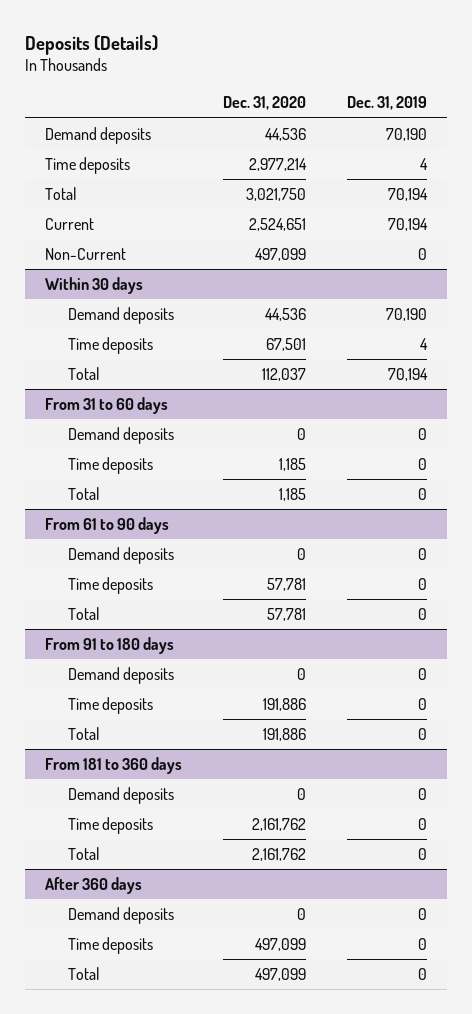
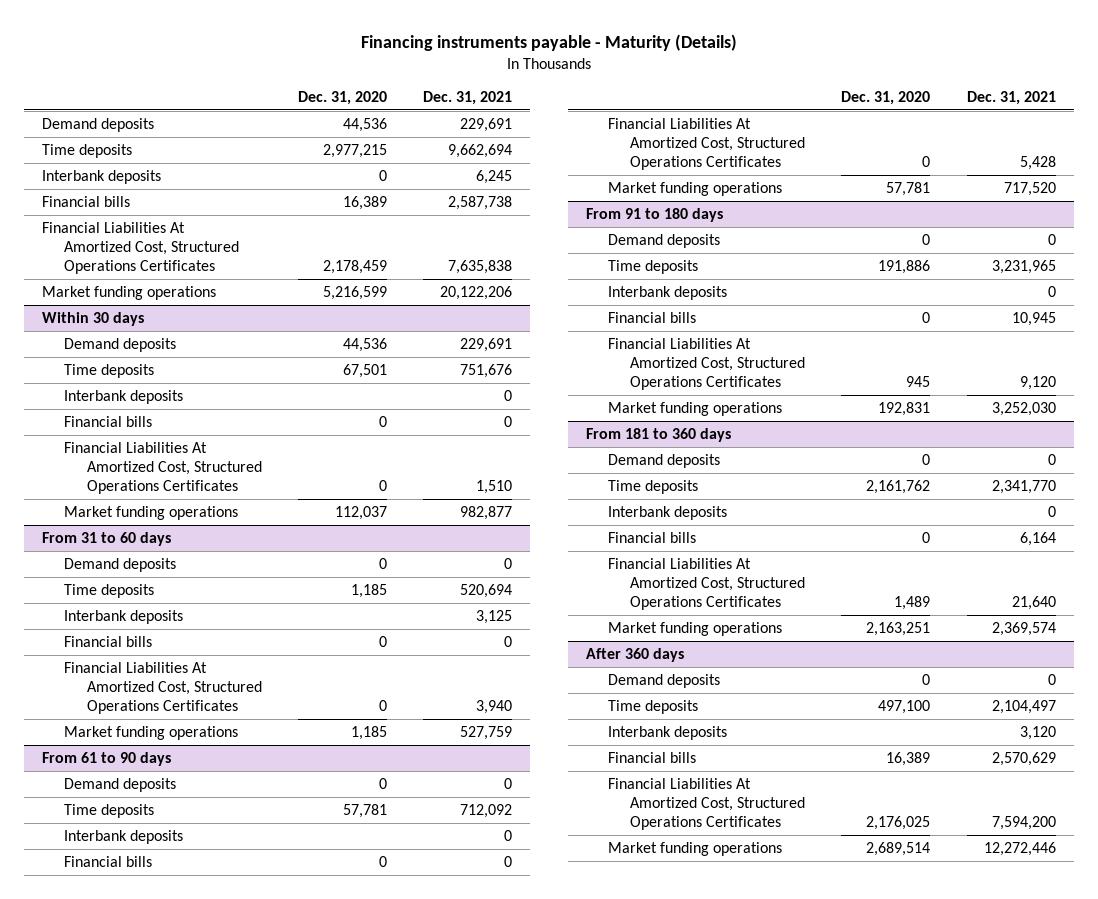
[24,34,158,55] Deposits (Details) -> [360,33,737,51] Financing instruments payable - Maturity (Details)
[347,96,428,111] Dec. 31, 2019 -> none
none -> [422,90,512,105] Dec. 31, 2021
[45,187,78,201] Total -> none
[45,218,95,231] Current -> none
[45,248,127,261] Non-Current -> none
[249,158,308,172] 2,977,214 -> [322,144,387,159] 2,977,215
none -> [42,170,162,185] Interbank deposits
none -> [42,196,131,208] Financial bills
none -> [42,222,240,275] Financial Liabilities At Amortized Cost, Structured Operations Certificates
none -> [42,286,217,301] Market funding operations
none -> [64,390,184,405] Interbank deposits
none -> [64,416,153,428] Financial bills
none -> [64,442,262,495] Financial Liabilities At Amortized Cost, Structured Operations Certificates
[67,367,100,381] Total -> [64,506,239,521] Market funding operations
none -> [64,610,184,625] Interbank deposits
none -> [64,636,153,648] Financial bills
none -> [64,662,262,715] Financial Liabilities At Amortized Cost, Structured Operations Certificates
[67,487,100,501] Total -> [64,726,239,741] Market funding operations
none -> [64,830,184,845] Interbank deposits
none -> [64,856,153,868] Financial bills
none -> [608,118,806,171] Financial Liabilities At Amortized Cost, Structured Operations Certificates
[67,607,100,621] Total -> [608,182,783,197] Market funding operations
[67,727,100,741] Total -> none
none -> [608,286,728,301] Interbank deposits
none -> [608,312,697,324] Financial bills
none -> [608,338,806,391] Financial Liabilities At Amortized Cost, Structured Operations Certificates
none -> [608,402,783,417] Market funding operations
[67,847,100,861] Total -> none
none -> [608,506,728,521] Interbank deposits
none -> [608,532,697,544] Financial bills
none -> [608,558,806,611] Financial Liabilities At Amortized Cost, Structured Operations Certificates
none -> [608,622,783,637] Market funding operations
[67,967,100,981] Total -> none
[255,938,307,952] 497,099 -> [878,700,931,715] 497,100
none -> [608,726,728,741] Interbank deposits
none -> [608,752,697,764] Financial bills
none -> [608,778,806,831] Financial Liabilities At Amortized Cost, Structured Operations Certificates
none -> [608,842,783,857] Market funding operations

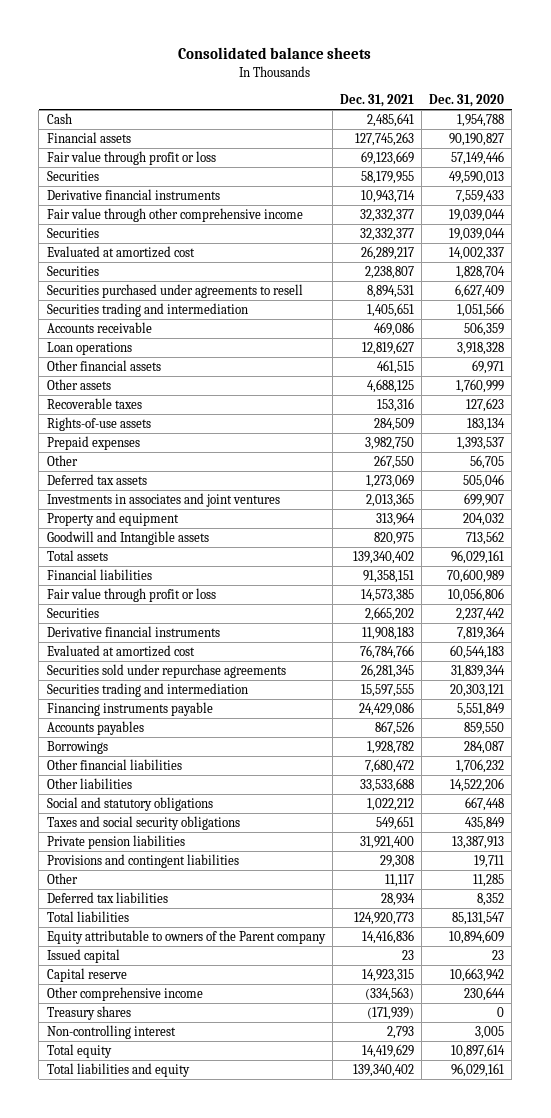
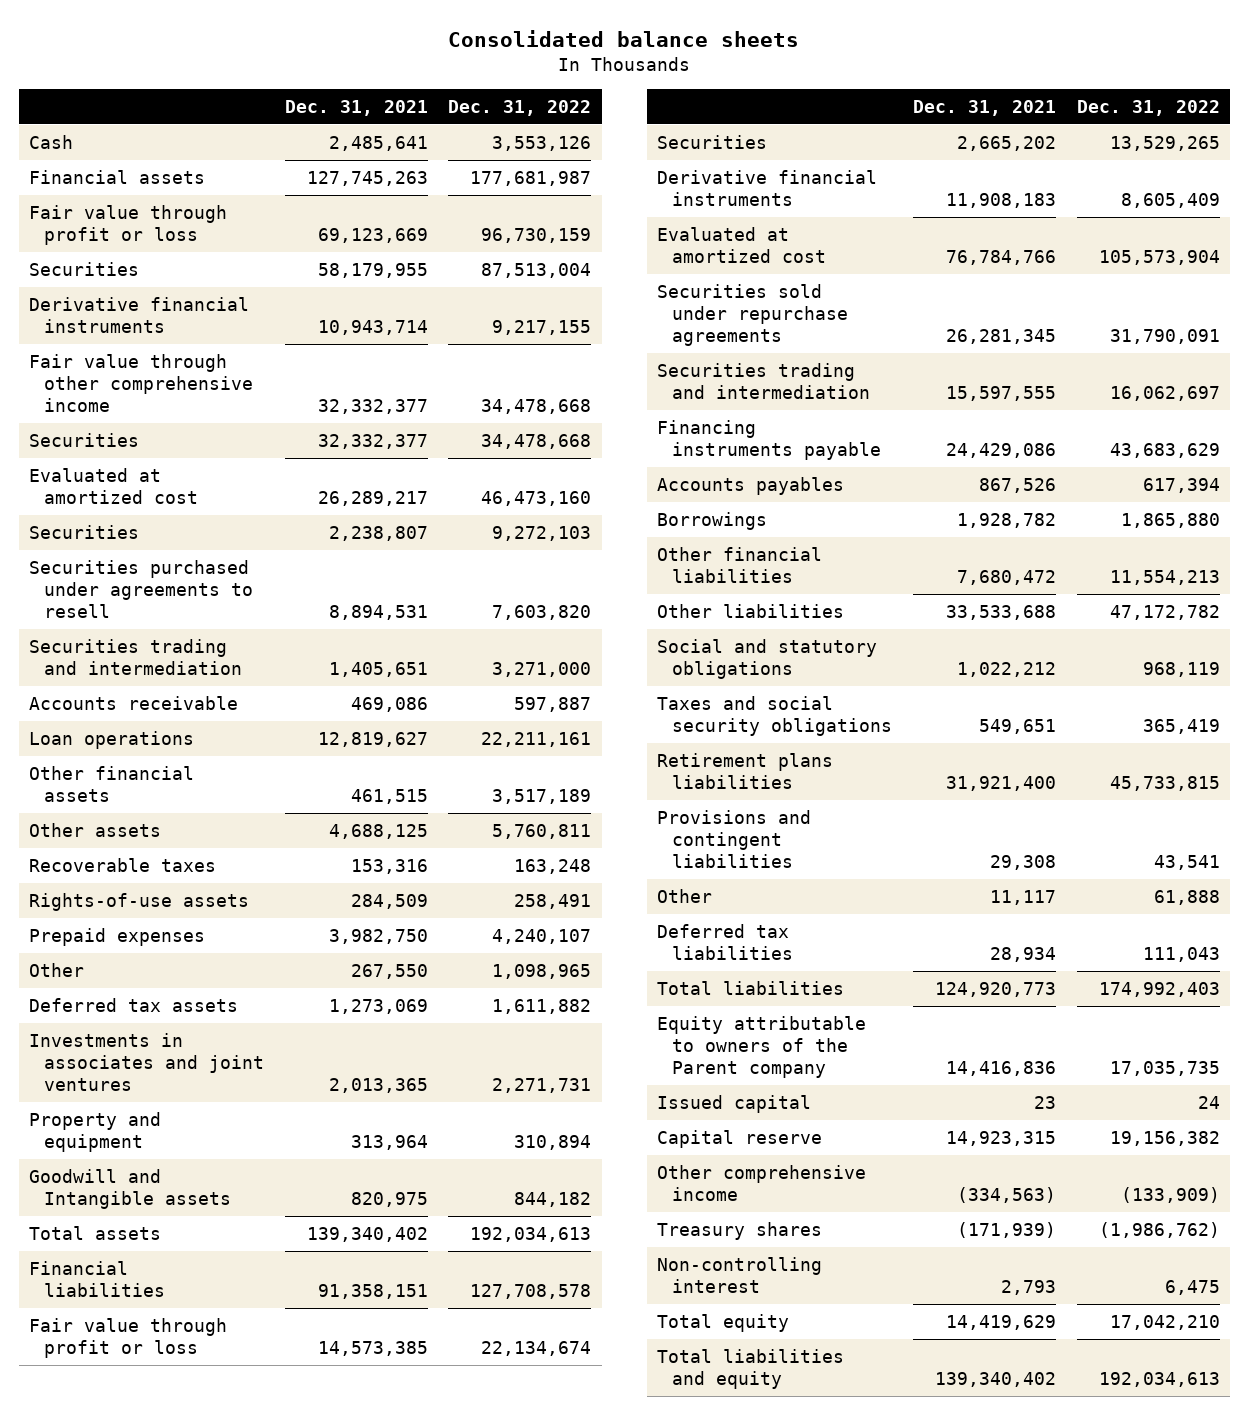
[429,94,505,108] Dec. 31, 2020 -> none
none -> [448,100,592,117] Dec. 31, 2022
[46,834,185,849] Private pension liabilities -> [657,752,834,790] Retirement plans liabilities

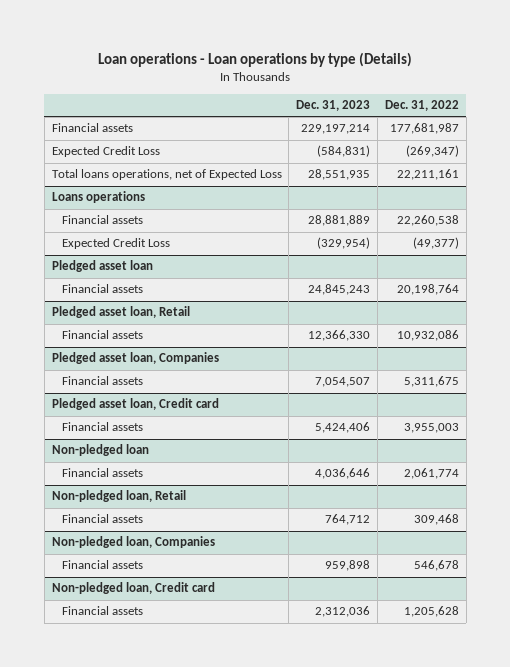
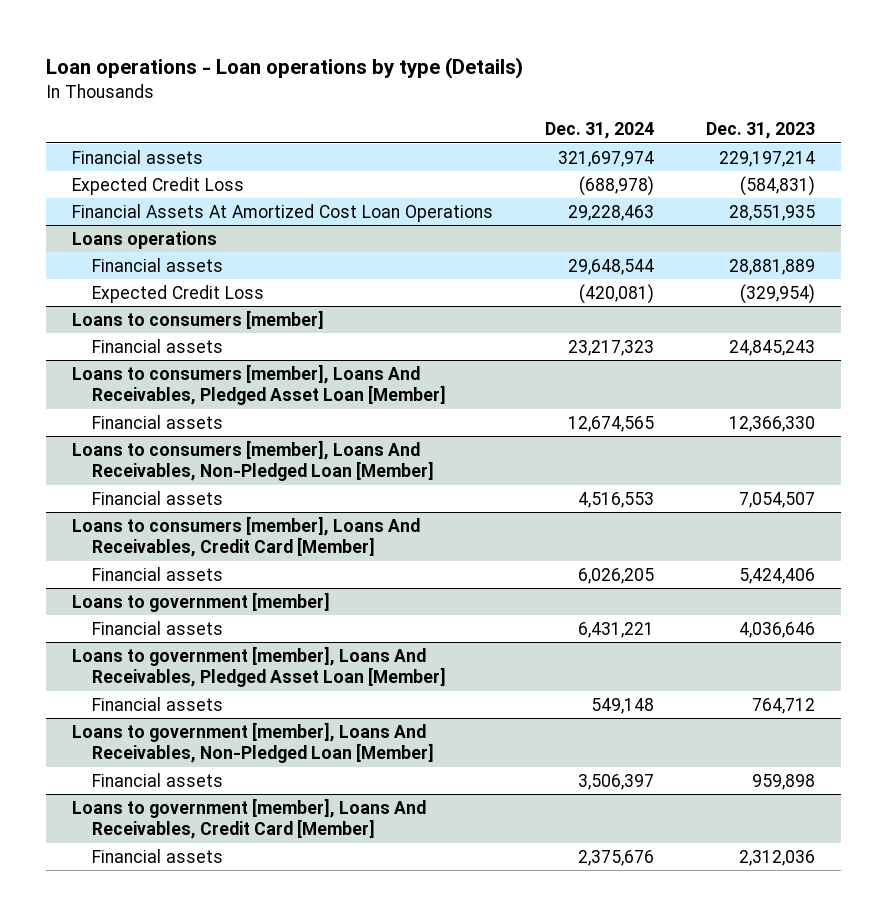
[384,100,459,112] Dec. 31, 2022 -> none
none -> [545,122,655,140] Dec. 31, 2024
[51,169,282,181] Total loans operations, net of Expected Loss -> [72,204,494,223] Financial Assets At Amortized Cost Loan Operations
[51,260,153,273] Pledged asset loan -> [72,310,325,330] Loans to consumers [member]
[51,306,190,319] Pledged asset loan, Retail -> none
none -> [72,364,447,406] Loans to consumers [member], Loans And Receivables, Pledged Asset Loan [Member]
[51,352,219,365] Pledged asset loan, Companies -> none
none -> [72,440,435,482] Loans to consumers [member], Loans And Receivables, Non-Pledged Loan [Member]
[51,398,219,411] Pledged asset loan, Credit card -> none
none -> [72,516,421,558] Loans to consumers [member], Loans And Receivables, Credit Card [Member]
[51,444,149,457] Non-pledged loan -> [72,592,331,613] Loans to government [member]
[51,490,186,503] Non-pledged loan, Retail -> none
none -> [72,646,447,688] Loans to government [member], Loans And Receivables, Pledged Asset Loan [Member]
[51,536,215,549] Non-pledged loan, Companies -> none
none -> [72,722,435,764] Loans to government [member], Loans And Receivables, Non-Pledged Loan [Member]
[51,582,215,595] Non-pledged loan, Credit card -> none
none -> [72,798,427,840] Loans to government [member], Loans And Receivables, Credit Card [Member]

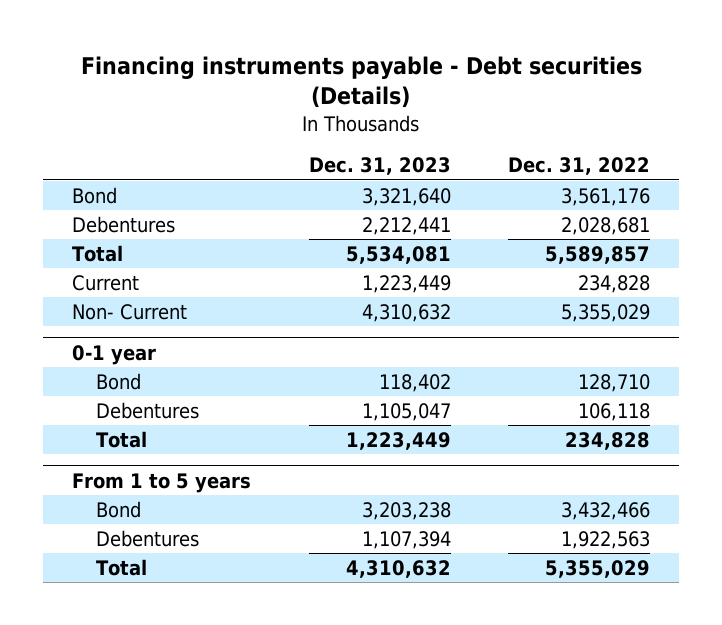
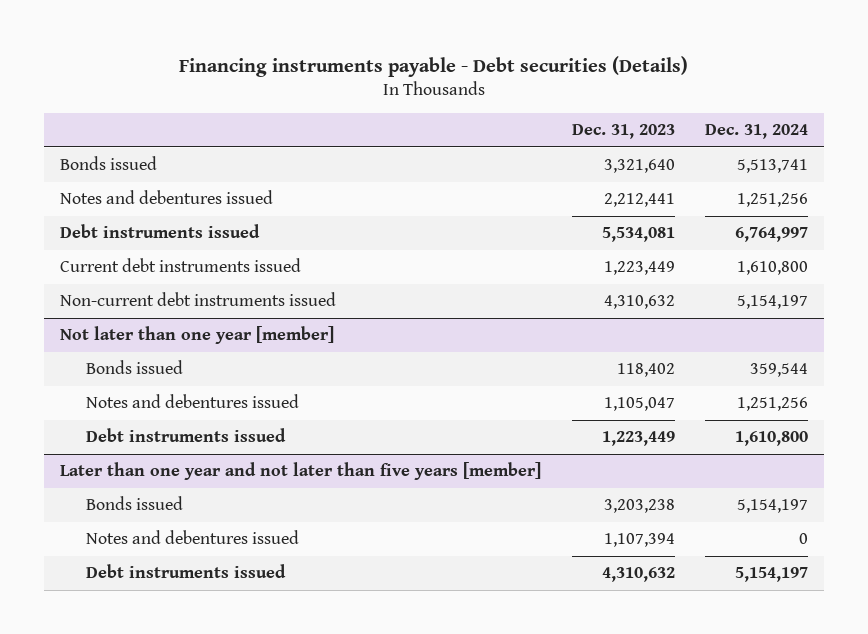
[508,157,651,176] Dec. 31, 2022 -> none
none -> [705,124,809,140] Dec. 31, 2024
[71,186,117,204] Bond -> [59,156,157,171] Bonds issued
[71,215,175,233] Debentures -> [59,190,273,205] Notes and debentures issued
[71,244,123,262] Total -> [59,224,260,239] Debt instruments issued
[71,274,139,291] Current -> [59,258,301,273] Current debt instruments issued
[71,303,187,320] Non- Current -> [59,292,336,307] Non-current debt instruments issued
[71,344,156,365] 0-1 year -> [59,326,334,345] Not later than one year [member]
[96,372,142,390] Bond -> [86,360,184,375] Bonds issued
[96,401,200,419] Debentures -> [86,394,300,409] Notes and debentures issued
[96,430,148,448] Total -> [86,428,287,443] Debt instruments issued
[71,472,251,493] From 1 to 5 years -> [59,462,541,481] Later than one year and not later than five years [member]
[96,500,142,518] Bond -> [86,496,184,511] Bonds issued
[96,529,200,547] Debentures -> [86,530,300,545] Notes and debentures issued
[96,558,148,576] Total -> [86,564,287,579] Debt instruments issued

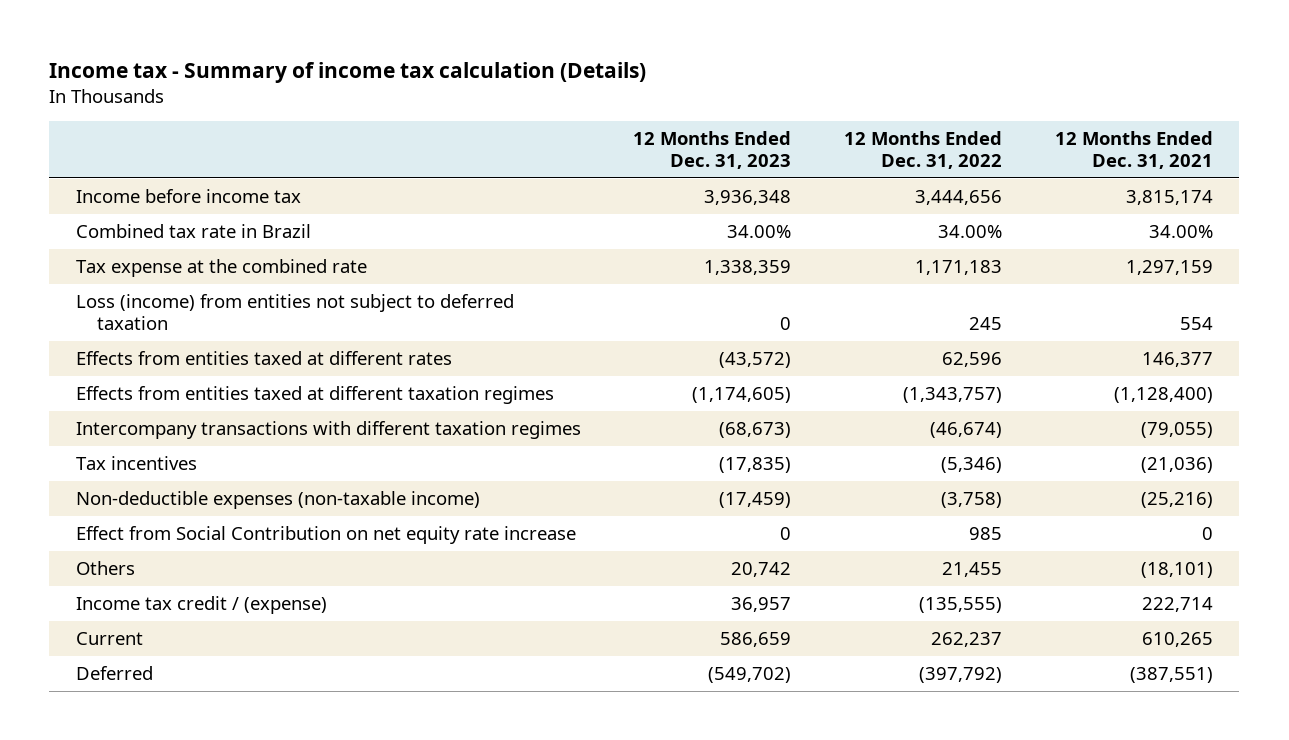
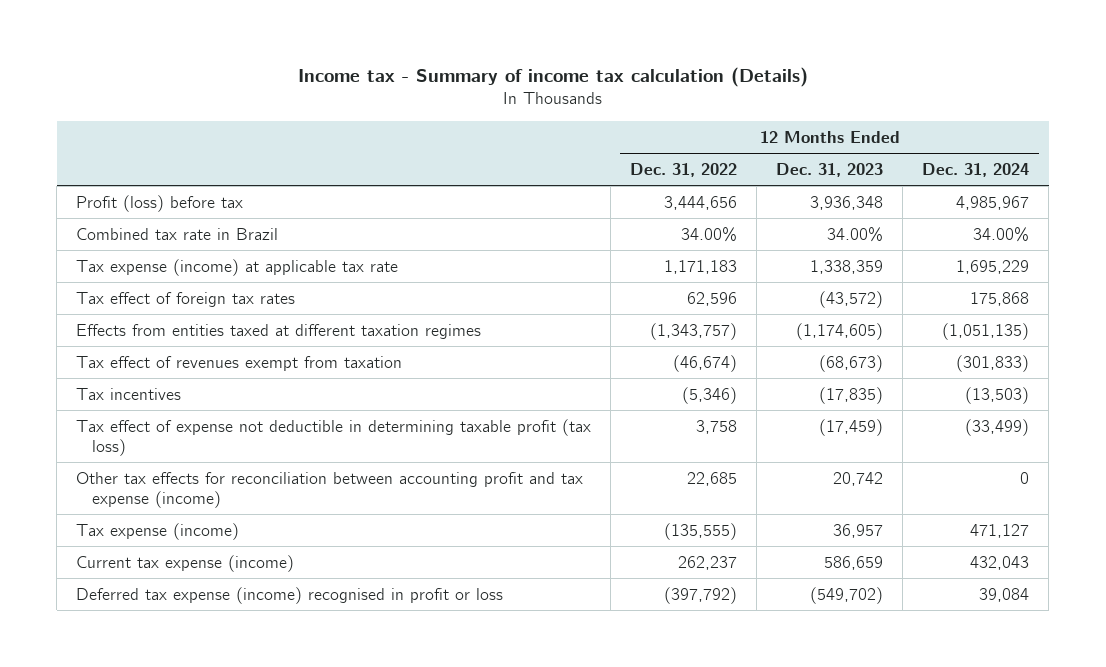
[1055,131,1214,170] 12 Months Ended Dec. 31, 2021 -> none
none -> [922,162,1030,177] Dec. 31, 2024
[75,188,301,203] Income before income tax -> [76,194,244,212] Profit (loss) before tax
[75,293,514,330] Loss (income) from entities not subject to deferred taxation -> none
[75,258,367,277] Tax expense at the combined rate -> [76,258,399,276] Tax expense (income) at applicable tax rate
[75,350,452,365] Effects from entities taxed at different rates -> [76,291,296,307] Tax effect of foreign tax rates
[75,420,581,439] Intercompany transactions with different taxation regimes -> [76,355,403,371] Tax effect of revenues exempt from taxation
[75,490,480,509] Non-deductible expenses (non-taxable income) -> none
[75,525,576,544] Effect from Social Contribution on net equity rate increase -> none
[75,560,135,575] Others -> none
none -> [76,418,592,456] Tax effect of expense not deductible in determining taxable profit (tax loss)
none -> [76,471,584,508] Other tax effects for reconciliation between accounting profit and tax expense (income)
[75,595,327,614] Income tax credit / (expense) -> [76,522,240,540] Tax expense (income)
[75,631,143,645] Current -> [76,554,295,572] Current tax expense (income)
[75,665,153,680] Deferred -> [76,586,504,604] Deferred tax expense (income) recognised in profit or loss

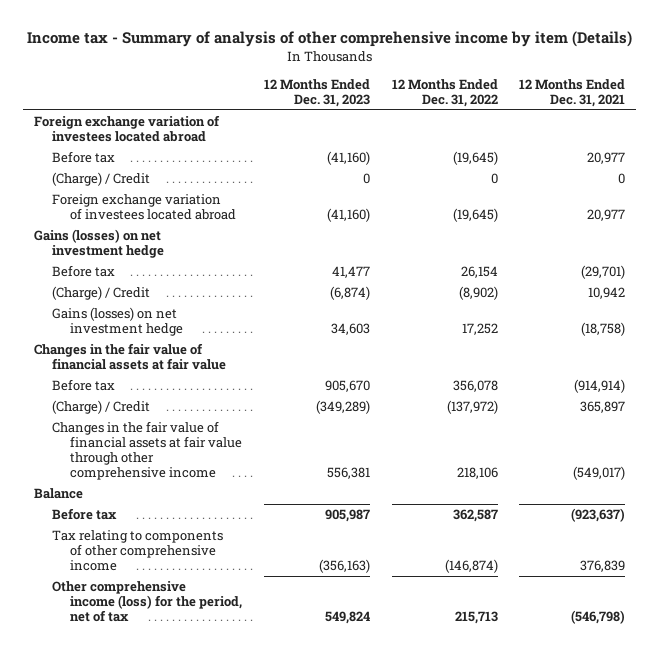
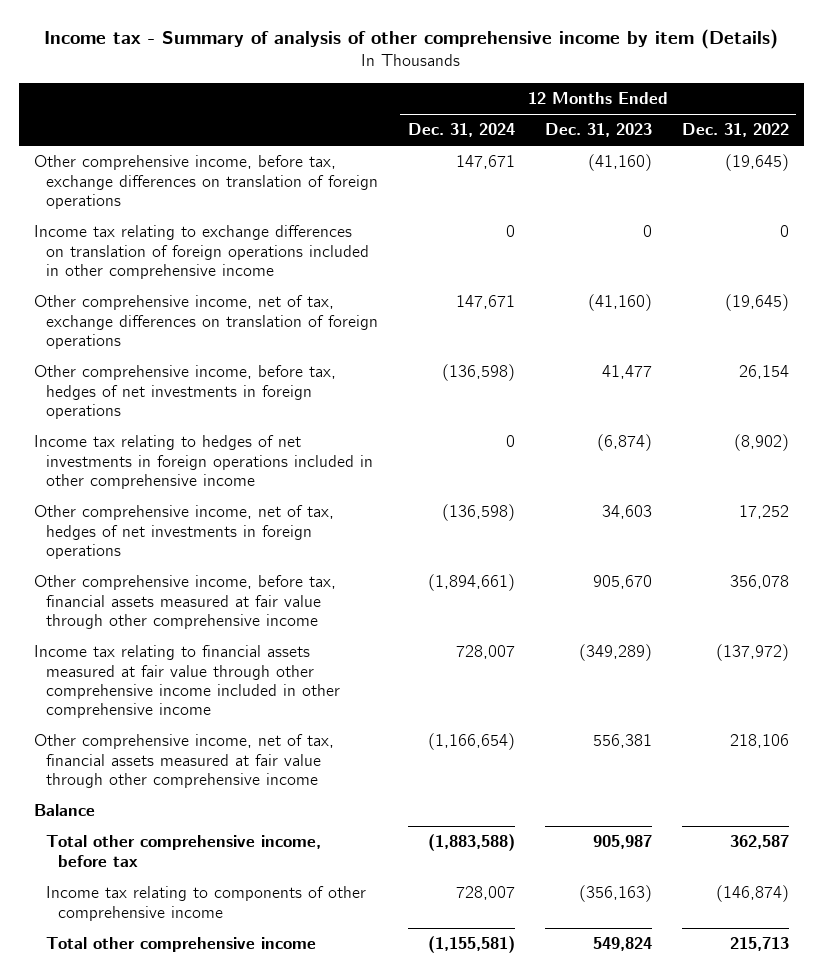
[519,78,626,107] 12 Months Ended Dec. 31, 2021 -> none
none -> [407,123,515,138] Dec. 31, 2024
[34,115,221,143] Foreign exchange variation of investees located abroad -> none
[34,229,165,259] Gains (losses) on net investment hedge -> none
[34,343,227,371] Changes in the fair value of financial assets at fair value -> none
[52,151,116,164] Before tax -> [33,155,378,209] Other comprehensive income, before tax, exchange differences on translation of foreign operations
[52,172,151,187] (Charge) / Credit -> [33,225,369,279] Income tax relating to exchange differences on translation of foreign operations included in other comprehensive income
[52,194,237,221] Foreign exchange variation of investees located abroad -> [33,295,378,349] Other comprehensive income, net of tax, exchange differences on translation of foreign operations
[52,265,116,278] Before tax -> [33,365,336,419] Other comprehensive income, before tax, hedges of net investments in foreign operations
[52,286,151,301] (Charge) / Credit -> [33,435,373,489] Income tax relating to hedges of net investments in foreign operations included in other comprehensive income
[52,307,184,337] Gains (losses) on net investment hedge -> [33,505,334,559] Other comprehensive income, net of tax, hedges of net investments in foreign operations
[52,379,116,392] Before tax -> [33,575,336,629] Other comprehensive income, before tax, financial assets measured at fair value through other comprehensive income
[52,400,151,415] (Charge) / Credit -> [33,645,340,719] Income tax relating to financial assets measured at fair value through other comprehensive income included in other comprehensive income
[52,421,243,480] Changes in the fair value of financial assets at fair value through other comprehensive income -> [33,734,334,788] Other comprehensive income, net of tax, financial assets measured at fair value through other comprehensive income
[52,508,118,521] Before tax -> [45,835,321,867] Total other comprehensive income, before tax
[52,530,224,571] Tax relating to components of other comprehensive income -> [45,886,366,921] Income tax relating to components of other comprehensive income
[52,581,243,622] Other comprehensive income (loss) for the period, net of tax -> [45,937,316,953] Total other comprehensive income

